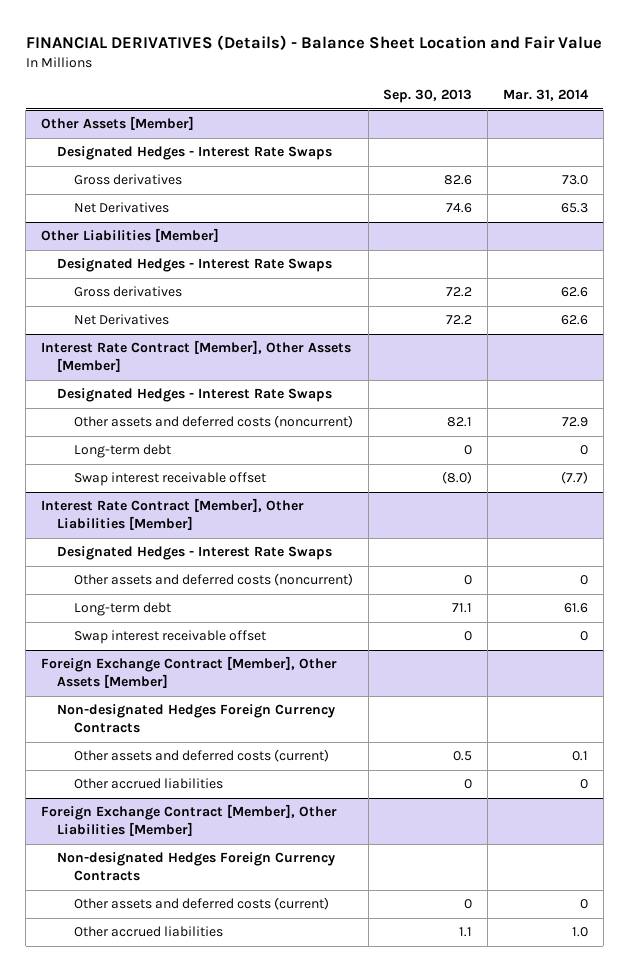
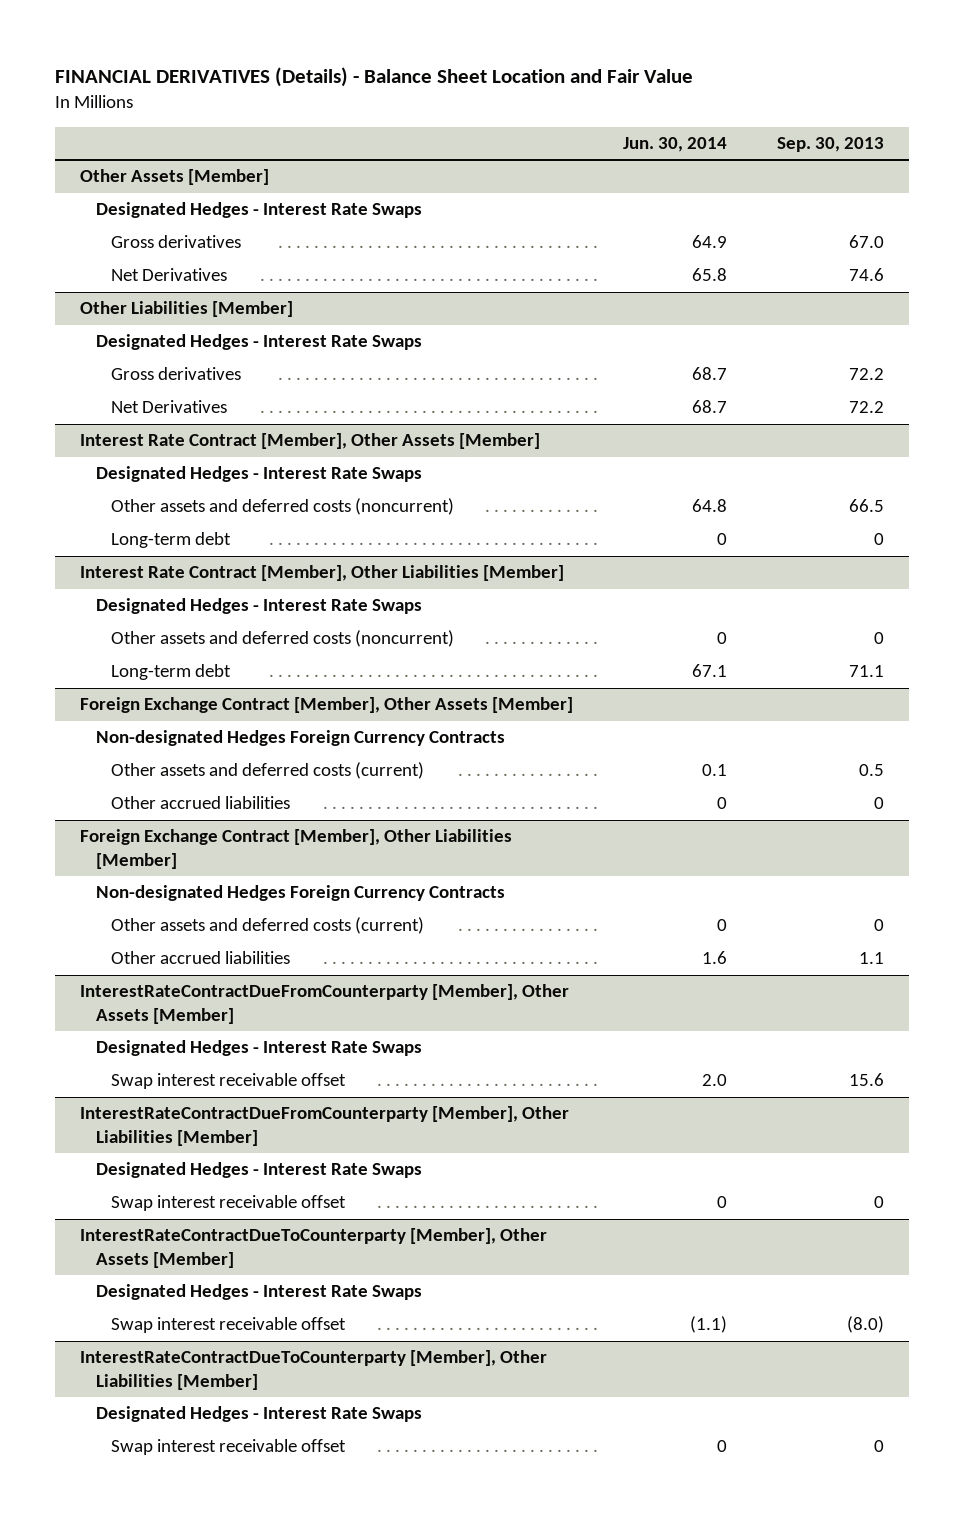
[502,89,589,102] Mar. 31, 2014 -> none
none -> [623,136,728,152] Jun. 30, 2014
[444,175,473,186] 82.6 -> [849,235,885,249] 67.0
[447,417,473,428] 82.1 -> [849,499,885,513] 66.5
[74,472,267,487] Swap interest receivable offset -> none
[74,630,267,645] Swap interest receivable offset -> none
none -> [79,984,569,1024] InterestRateContractDueFromCounterparty [Member], Other Assets [Member]
none -> [95,1040,422,1057] Designated Hedges - Interest Rate Swaps
none -> [111,1073,347,1090] Swap interest receivable offset
none -> [79,1106,569,1146] InterestRateContractDueFromCounterparty [Member], Other Liabilities [Member]
none -> [95,1162,422,1179] Designated Hedges - Interest Rate Swaps
none -> [111,1195,347,1212] Swap interest receivable offset
none -> [79,1228,547,1268] InterestRateContractDueToCounterparty [Member], Other Assets [Member]
none -> [95,1284,422,1301] Designated Hedges - Interest Rate Swaps
none -> [111,1317,347,1334] Swap interest receivable offset
none -> [79,1350,547,1390] InterestRateContractDueToCounterparty [Member], Other Liabilities [Member]
none -> [95,1406,422,1423] Designated Hedges - Interest Rate Swaps
none -> [111,1439,347,1456] Swap interest receivable offset

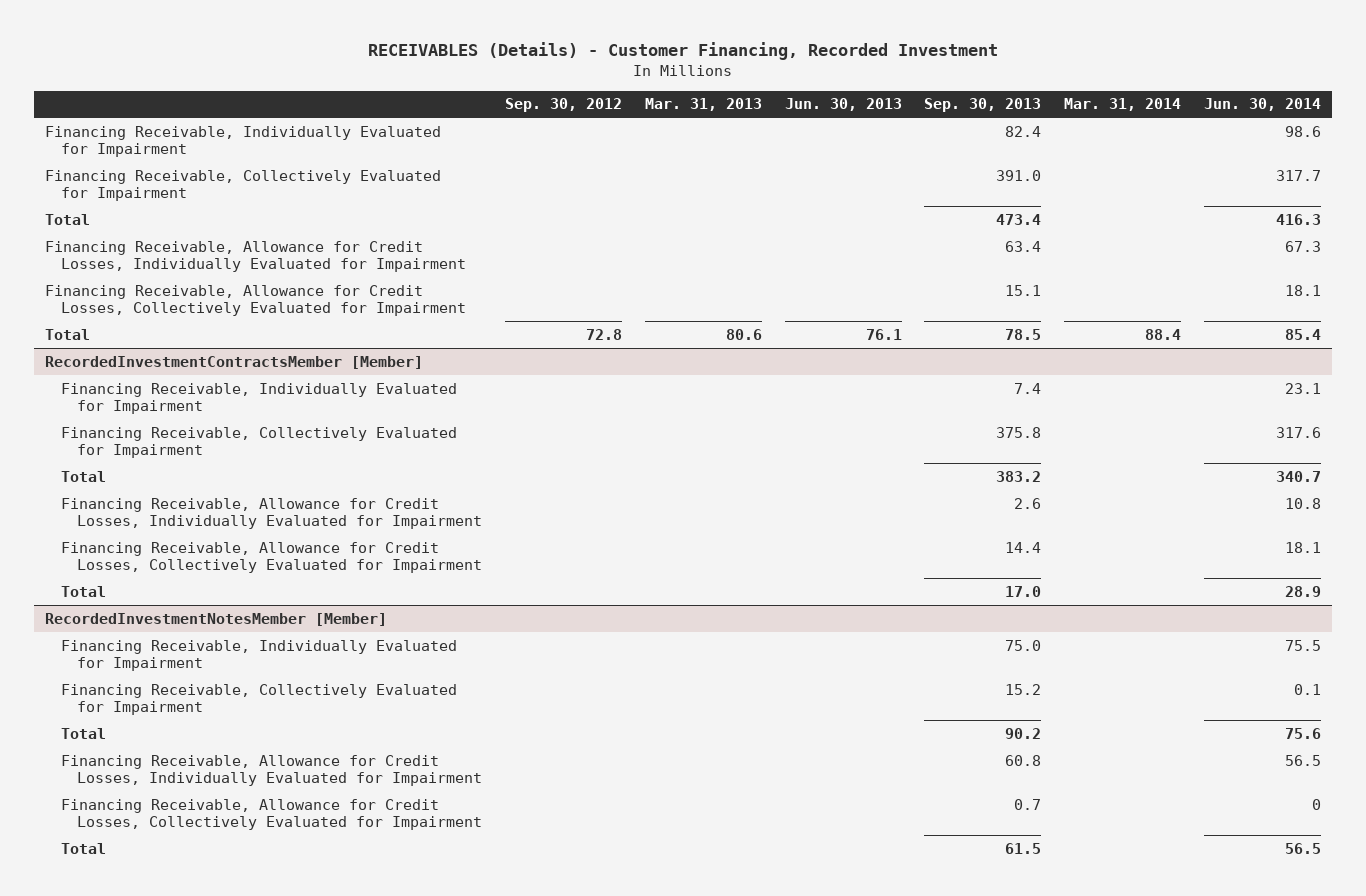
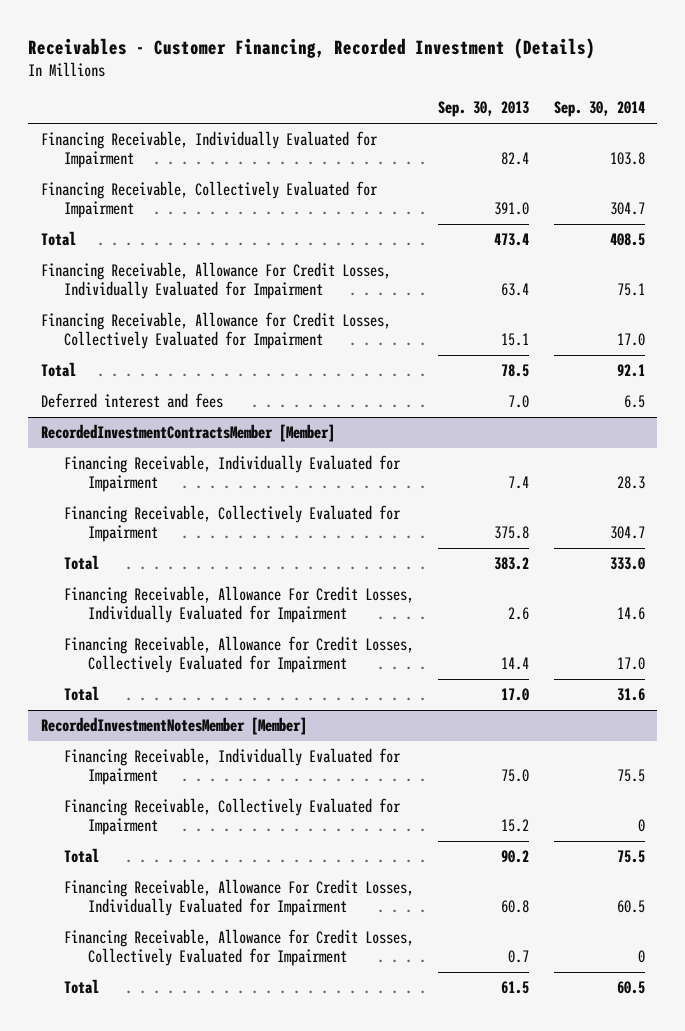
[368,42,999,61] RECEIVABLES (Details) - Customer Financing, Recorded Investment -> [28,37,596,59] Receivables - Customer Financing, Recorded Investment (Details)
[505,98,623,113] Sep. 30, 2012 -> none
[644,98,762,112] Mar. 31, 2013 -> none
[784,98,902,112] Jun. 30, 2013 -> none
[1064,98,1182,112] Mar. 31, 2014 -> none
[1204,98,1322,112] Jun. 30, 2014 -> none
none -> [553,101,645,118] Sep. 30, 2014
[45,240,467,273] Financing Receivable, Allowance for Credit Losses, Individually Evaluated for Impairment -> [40,262,391,300] Financing Receivable, Allowance For Credit Losses, Individually Evaluated for Impairment
none -> [40,393,223,409] Deferred interest and fees
[61,497,483,530] Financing Receivable, Allowance for Credit Losses, Individually Evaluated for Impairment -> [64,586,415,624] Financing Receivable, Allowance For Credit Losses, Individually Evaluated for Impairment
[61,754,483,787] Financing Receivable, Allowance for Credit Losses, Individually Evaluated for Impairment -> [64,879,415,917] Financing Receivable, Allowance For Credit Losses, Individually Evaluated for Impairment

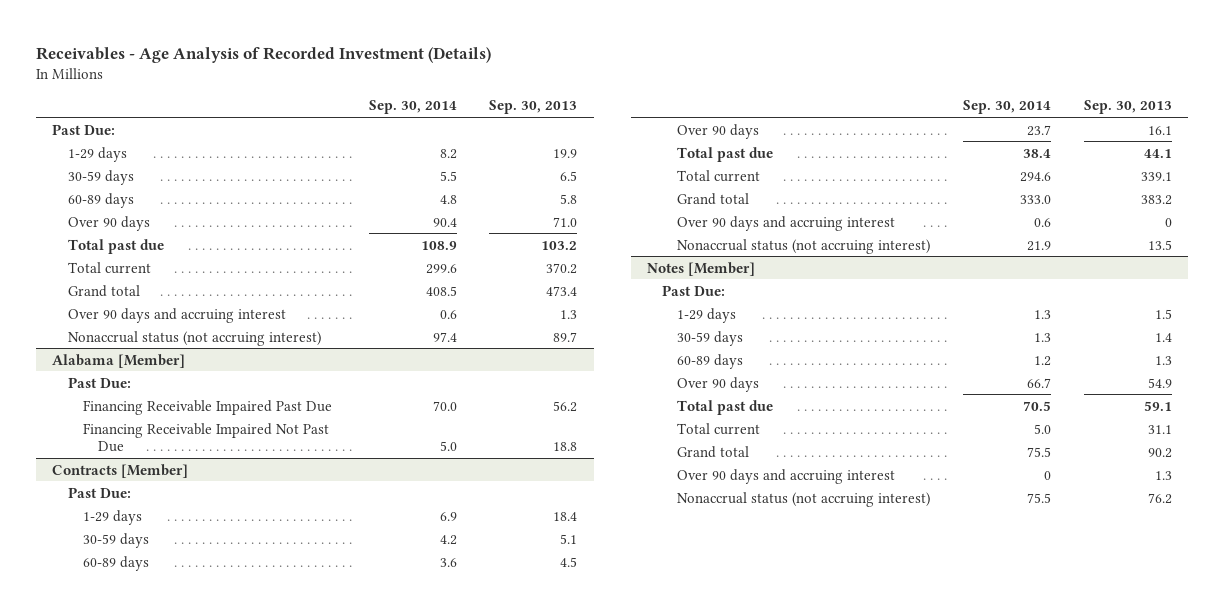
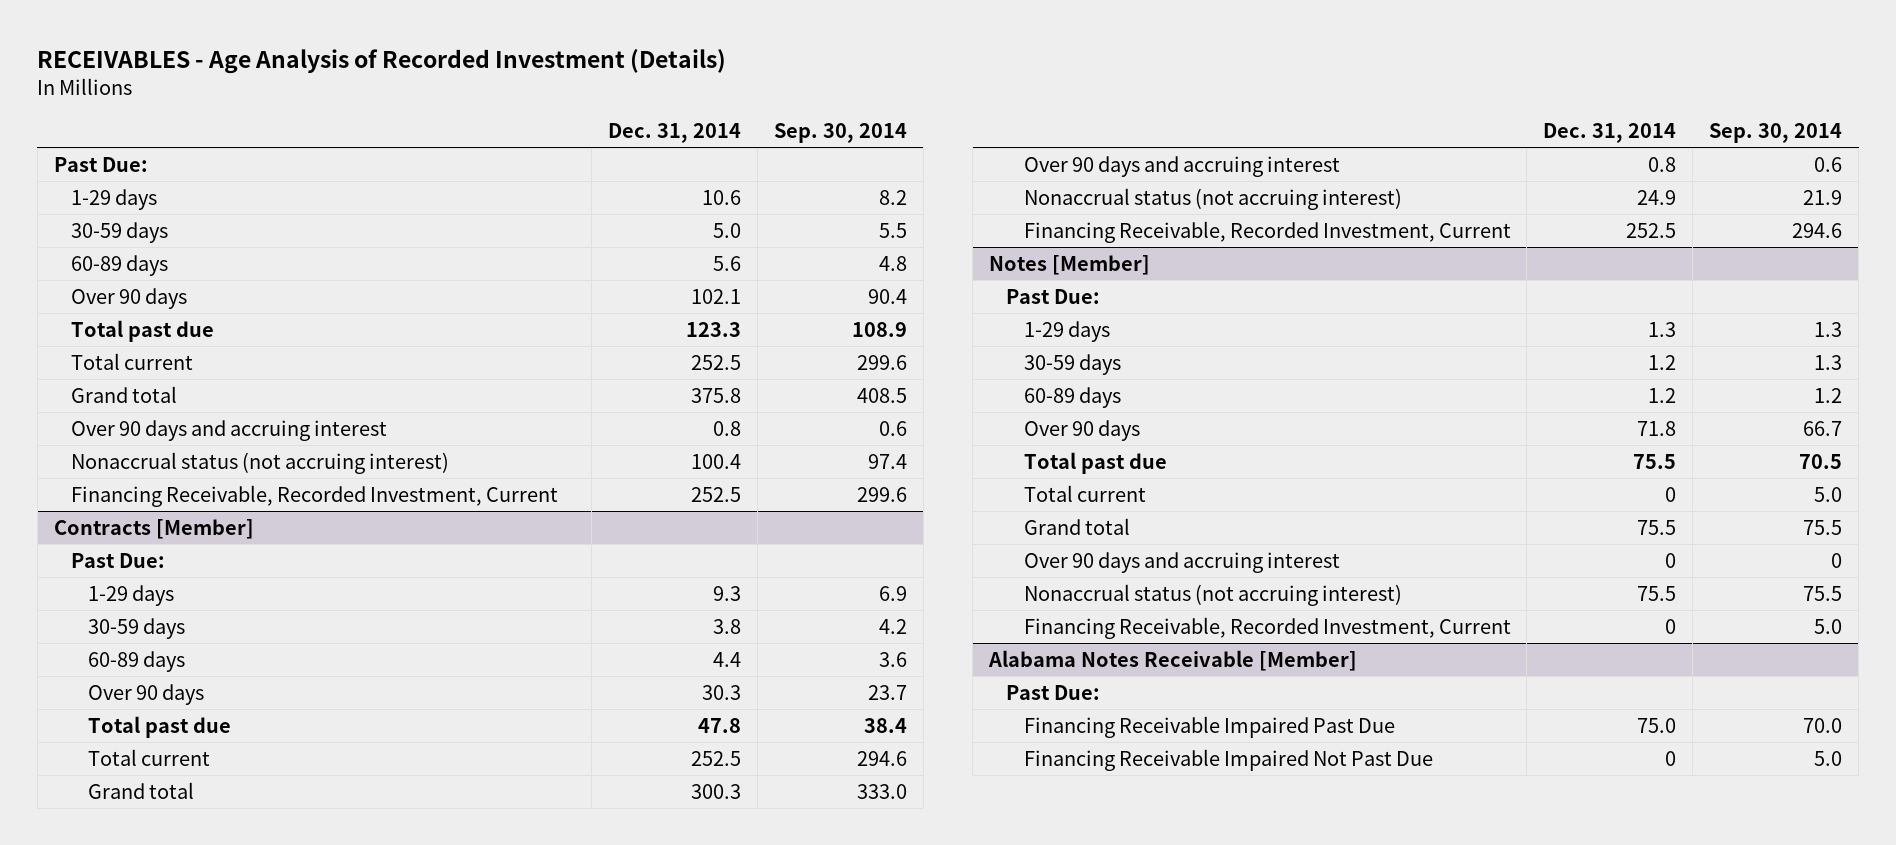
[36,46,492,63] Receivables - Age Analysis of Recorded Investment (Details) -> [37,49,727,75] RECEIVABLES - Age Analysis of Recorded Investment (Details)
[489,100,578,115] Sep. 30, 2013 -> none
none -> [607,123,741,144] Dec. 31, 2014
[52,353,186,368] Alabama [Member] -> none
[67,376,131,388] Past Due: -> none
[82,399,332,415] Financing Receivable Impaired Past Due -> none
[82,422,329,452] Financing Receivable Impaired Not Past Due -> none
none -> [70,484,558,507] Financing Receivable, Recorded Investment, Current
none -> [1023,220,1511,243] Financing Receivable, Recorded Investment, Current
none -> [1023,616,1511,639] Financing Receivable, Recorded Investment, Current
none -> [988,649,1358,671] Alabama Notes Receivable [Member]
none -> [1006,684,1101,700] Past Due:
none -> [1023,715,1395,738] Financing Receivable Impaired Past Due
none -> [1023,748,1433,771] Financing Receivable Impaired Not Past Due

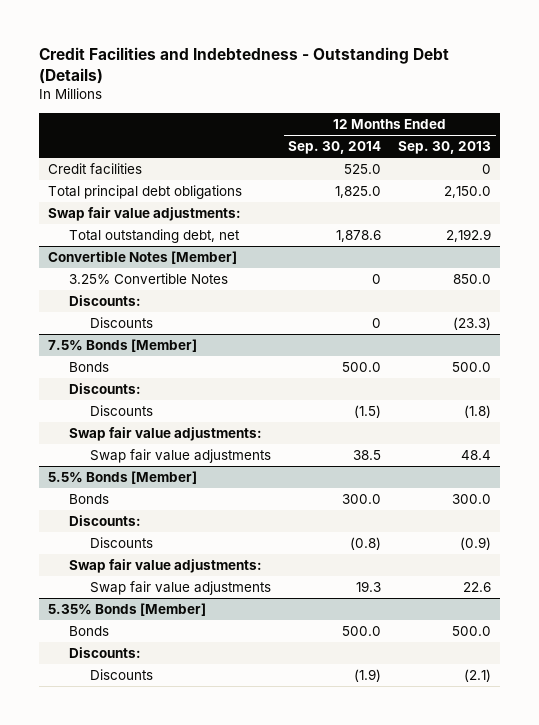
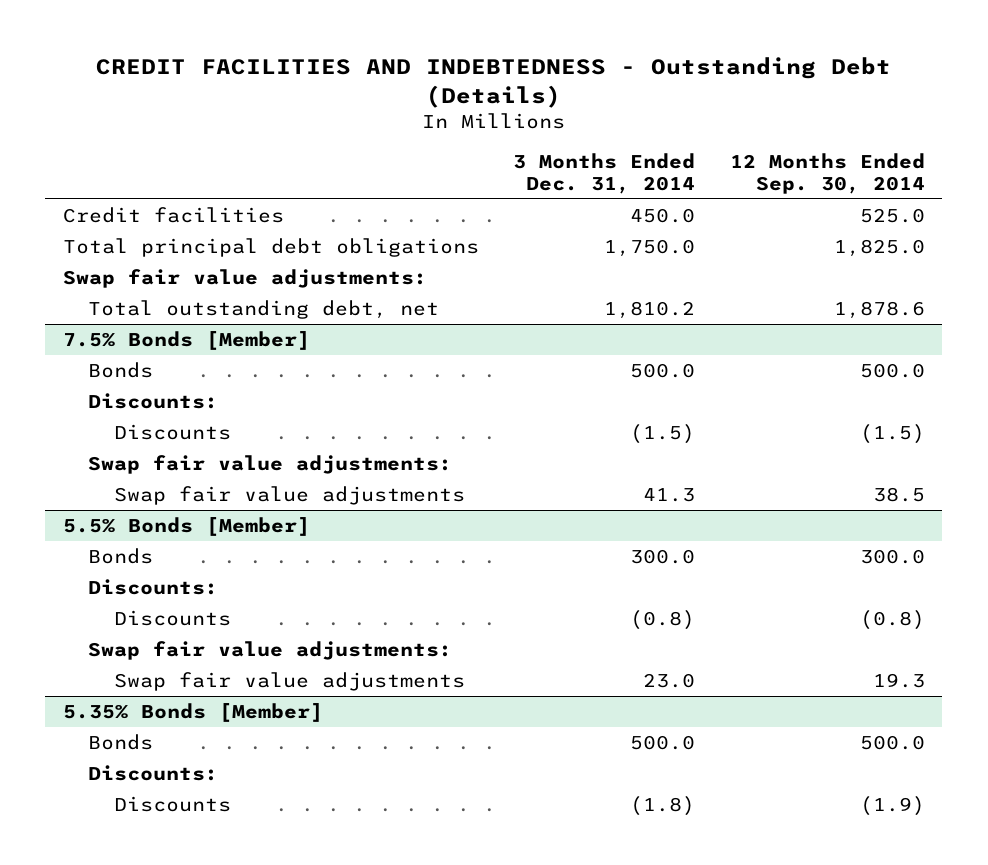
[39,47,450,85] Credit Facilities and Indebtedness - Outstanding Debt (Details) -> [95,57,891,108] CREDIT FACILITIES AND INDEBTEDNESS - Outstanding Debt (Details)
[398,141,492,155] Sep. 30, 2013 -> none
none -> [513,153,696,194] 3 Months Ended Dec. 31, 2014
[48,251,238,265] Convertible Notes [Member] -> none
[68,273,228,285] 3.25% Convertible Notes -> none
[68,295,141,307] Discounts: -> none
[89,317,153,329] Discounts -> none

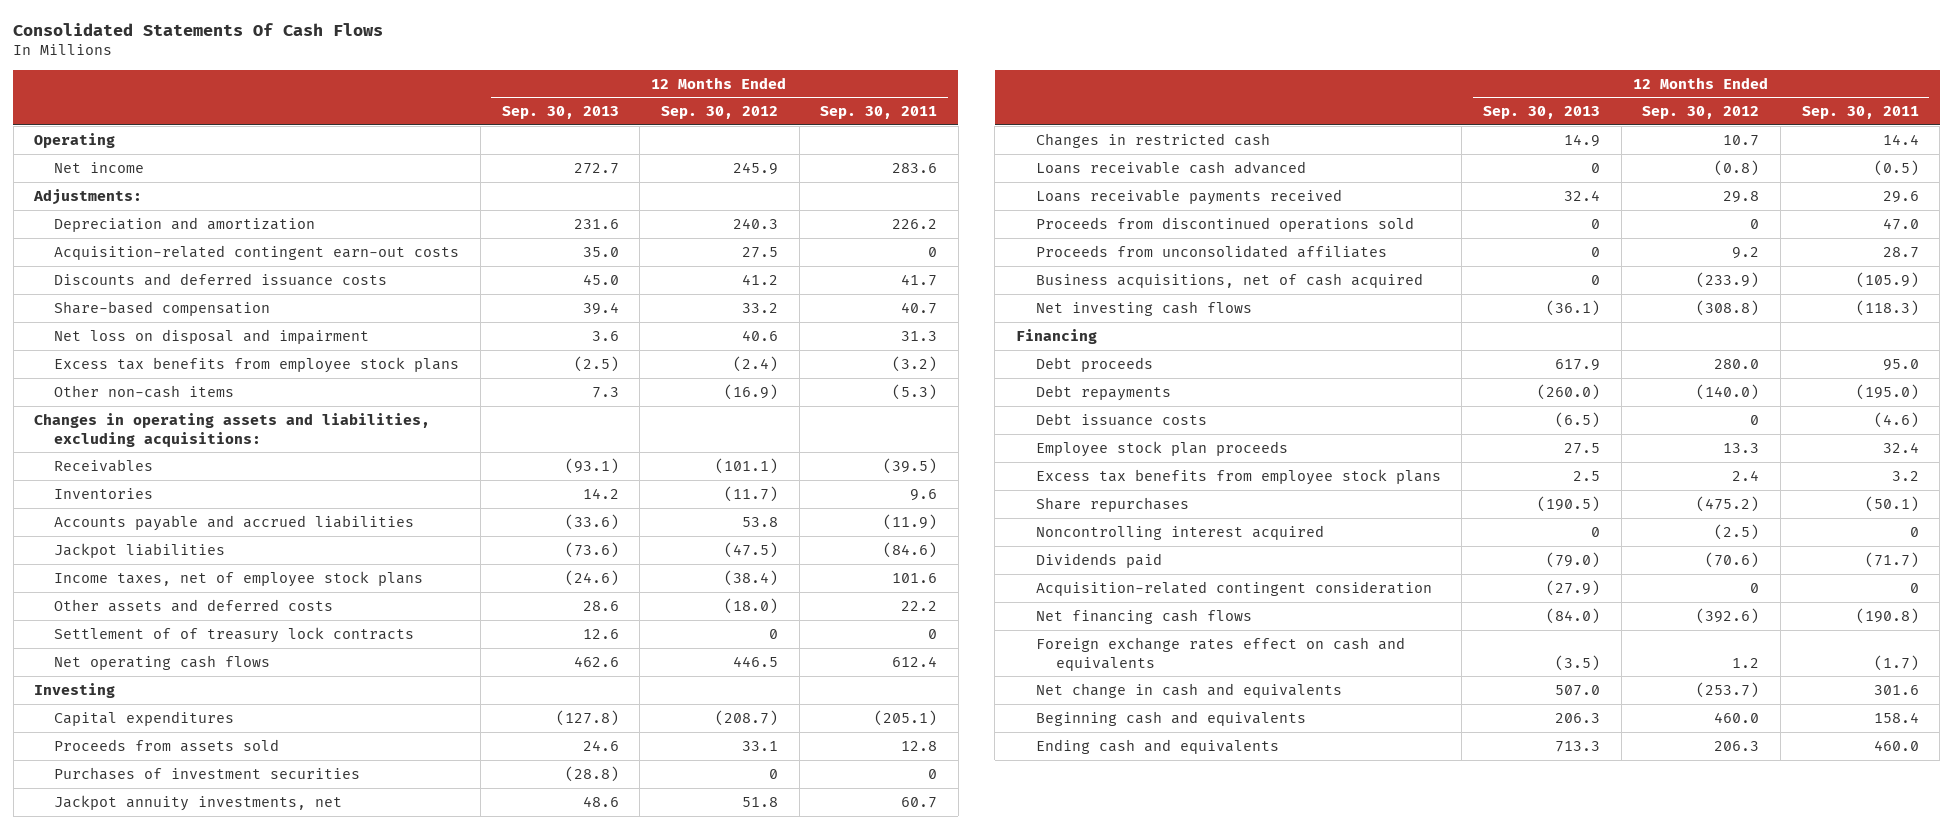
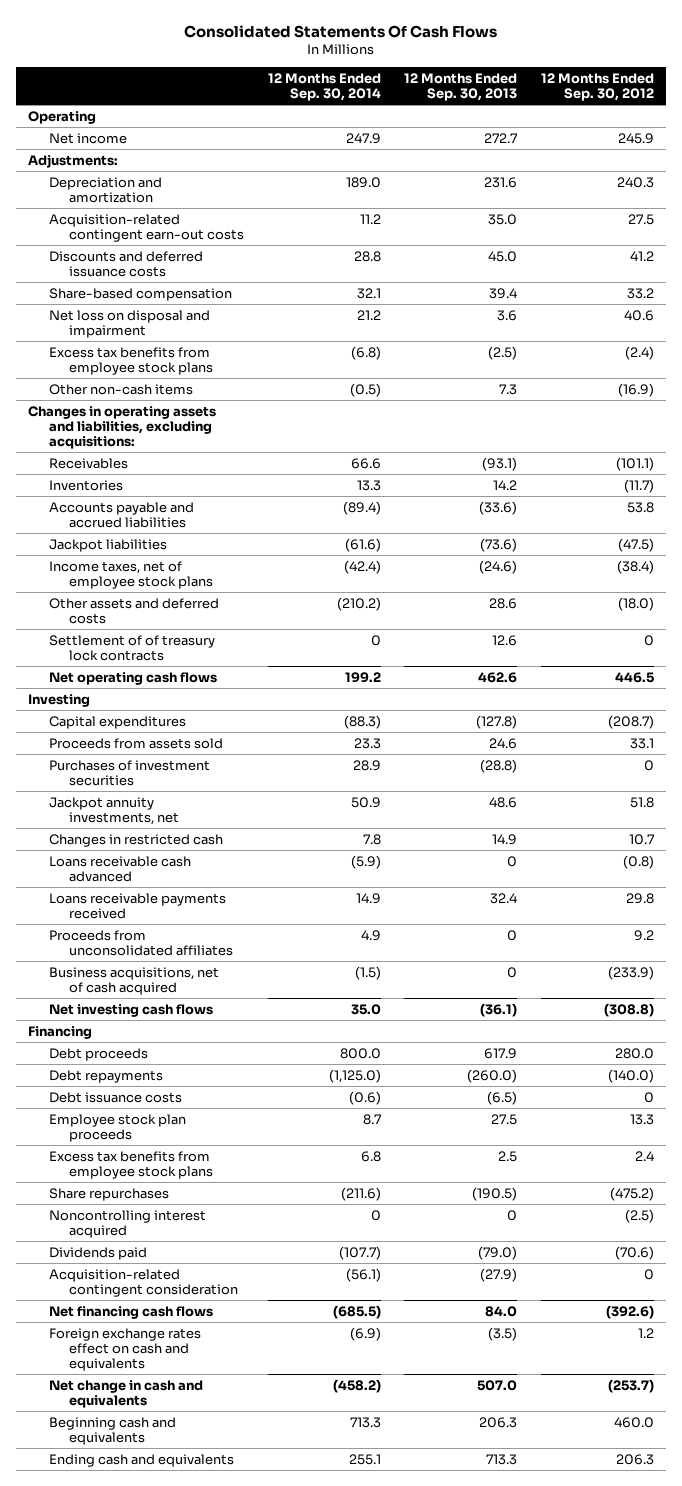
[820,106,938,120] Sep. 30, 2011 -> none
none -> [267,72,381,102] 12 Months Ended Sep. 30, 2014
[1035,216,1414,232] Proceeds from discontinued operations sold -> none
[1546,607,1601,624] (84.0) -> [485,1305,518,1317] 84.0

